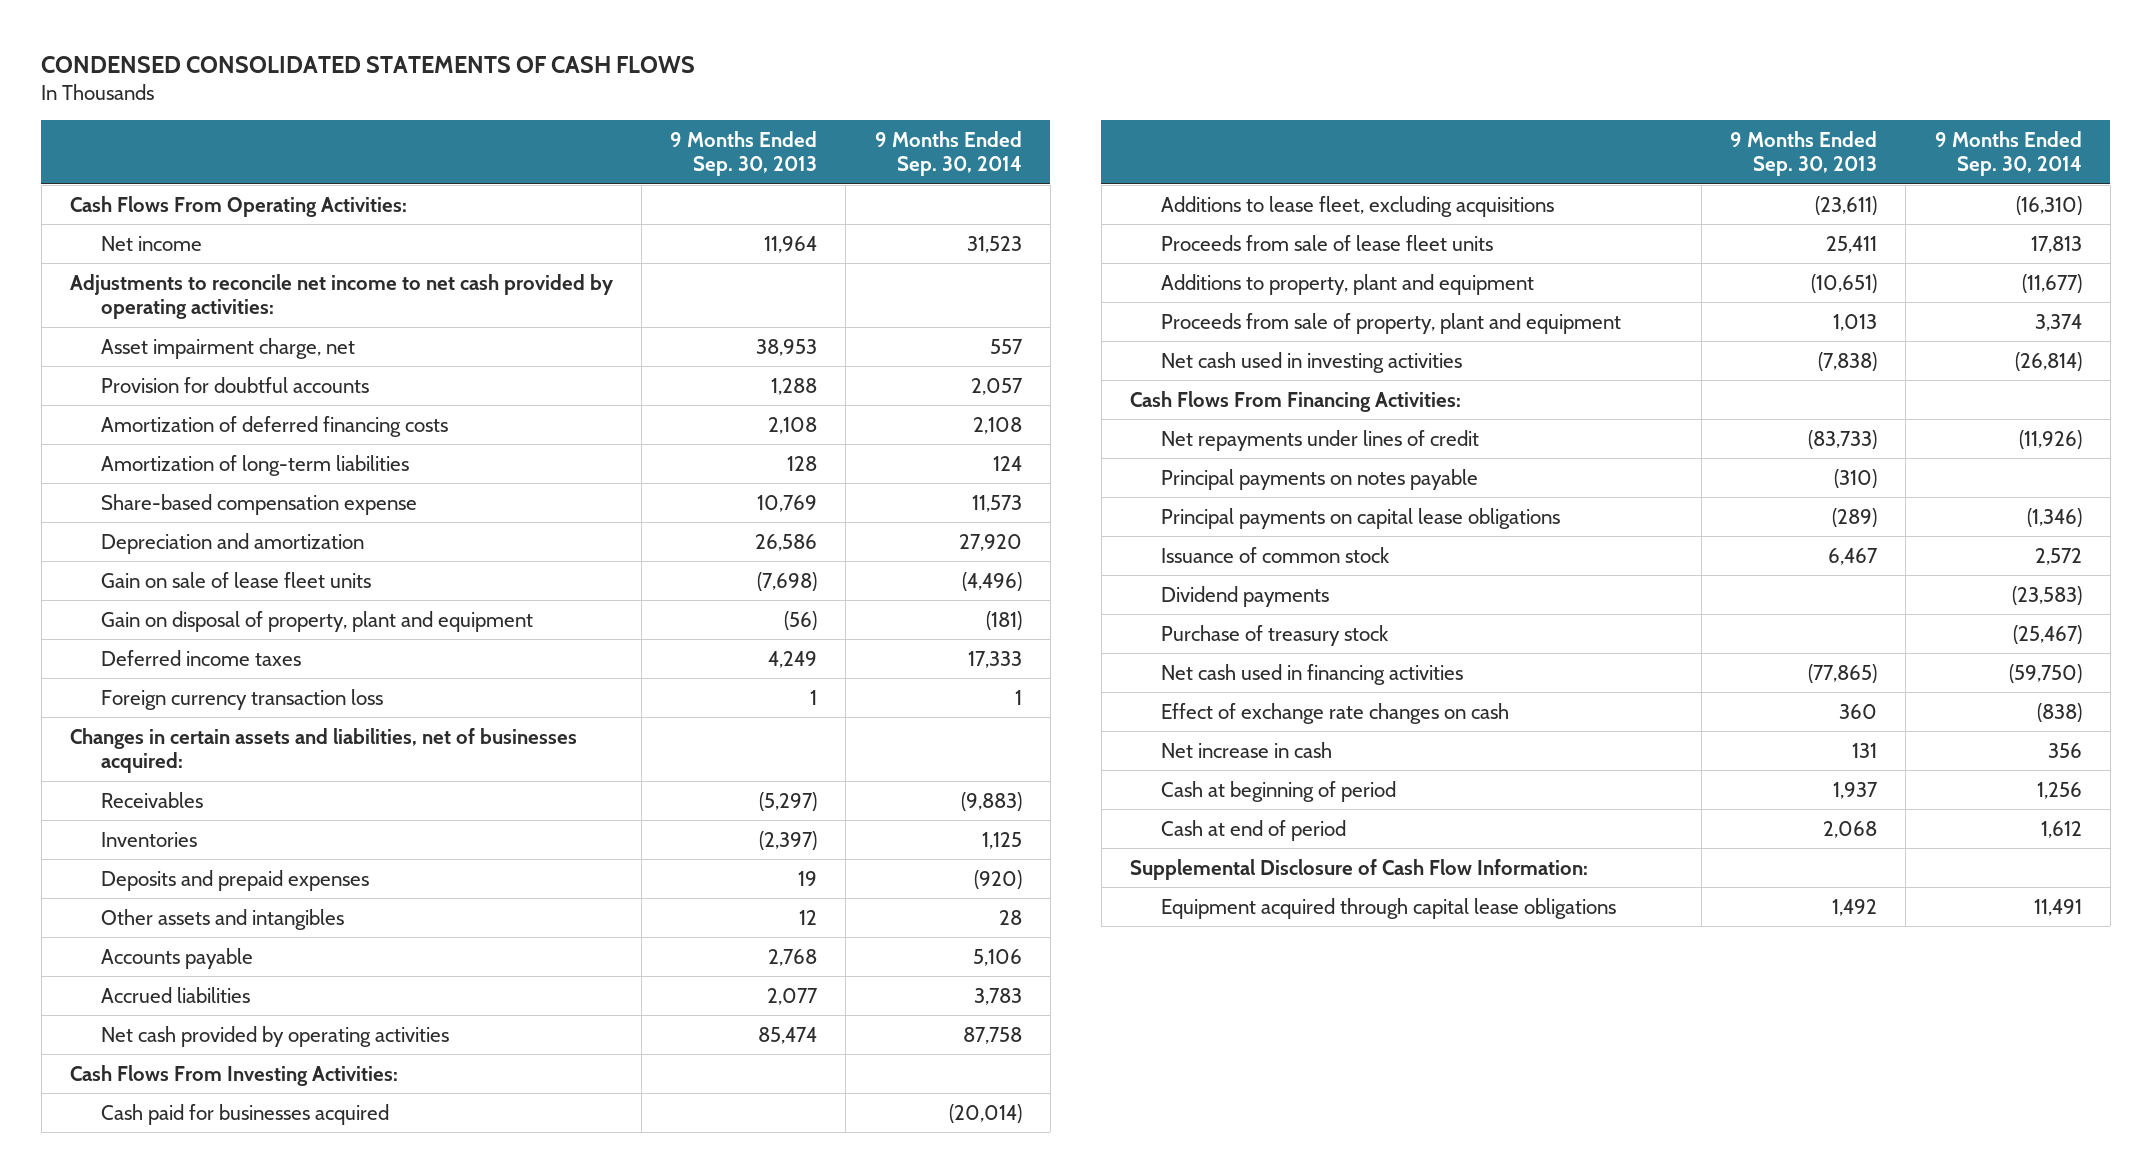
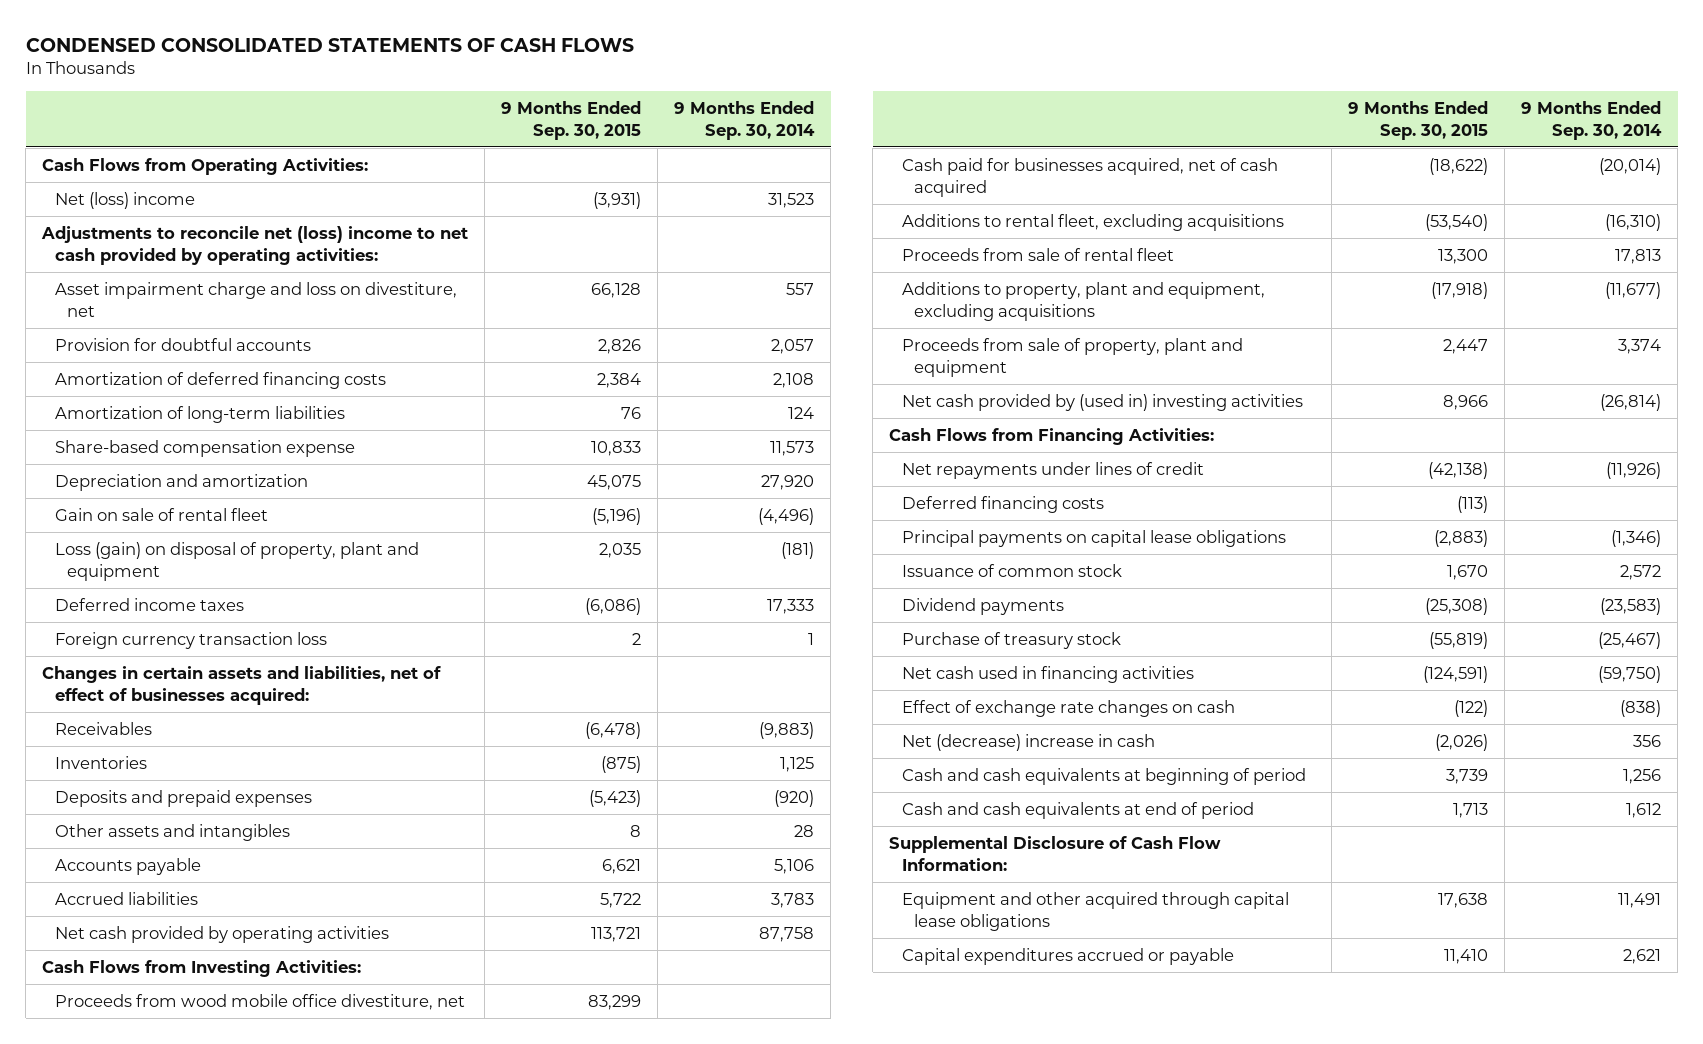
[670,131,818,177] 9 Months Ended Sep. 30, 2013 -> none
none -> [501,101,642,140] 9 Months Ended Sep. 30, 2015
[69,195,407,217] Cash Flows From Operating Activities: -> [42,158,369,176] Cash Flows from Operating Activities:
[101,235,203,251] Net income -> [54,192,195,210] Net (loss) income
[69,273,613,320] Adjustments to reconcile net income to net cash provided by operating activities: -> [41,226,469,265] Adjustments to reconcile net (loss) income to net cash provided by operating activities:
[101,337,356,359] Asset impairment charge, net -> [54,282,457,317] Asset impairment charge and loss on divestiture, net
[101,571,372,588] Gain on sale of lease fleet units -> [54,508,268,522] Gain on sale of rental fleet
[101,610,534,632] Gain on disposal of property, plant and equipment -> [54,542,419,581] Loss (gain) on disposal of property, plant and equipment
[69,727,577,774] Changes in certain assets and liabilities, net of businesses acquired: -> [42,666,442,705] Changes in certain assets and liabilities, net of effect of businesses acquired:
[69,1064,398,1086] Cash Flows From Investing Activities: -> [42,960,362,978] Cash Flows from Investing Activities:
none -> [54,994,465,1011] Proceeds from wood mobile office divestiture, net
[101,1103,390,1125] Cash paid for businesses acquired -> [901,158,1278,197] Cash paid for businesses acquired, net of cash acquired
[1161,195,1555,217] Additions to lease fleet, excluding acquisitions -> [901,214,1284,232] Additions to rental fleet, excluding acquisitions
[1161,234,1494,251] Proceeds from sale of lease fleet units -> [901,248,1174,262] Proceeds from sale of rental fleet
[1161,273,1535,295] Additions to property, plant and equipment -> [901,282,1265,321] Additions to property, plant and equipment, excluding acquisitions
[1161,351,1463,373] Net cash used in investing activities -> [901,394,1303,412] Net cash provided by (used in) investing activities
[1129,390,1461,412] Cash Flows From Financing Activities: -> [889,428,1215,446] Cash Flows from Financing Activities:
[1161,468,1479,490] Principal payments on notes payable -> none
none -> [901,496,1104,514] Deferred financing costs
[1161,741,1333,758] Net increase in cash -> [901,734,1155,752] Net (decrease) increase in cash
[1161,780,1397,802] Cash at beginning of period -> [901,768,1306,786] Cash and cash equivalents at beginning of period
[1161,819,1347,841] Cash at end of period -> [901,802,1254,820] Cash and cash equivalents at end of period
[1161,897,1617,919] Equipment acquired through capital lease obligations -> [901,892,1289,931] Equipment and other acquired through capital lease obligations
none -> [901,948,1234,966] Capital expenditures accrued or payable

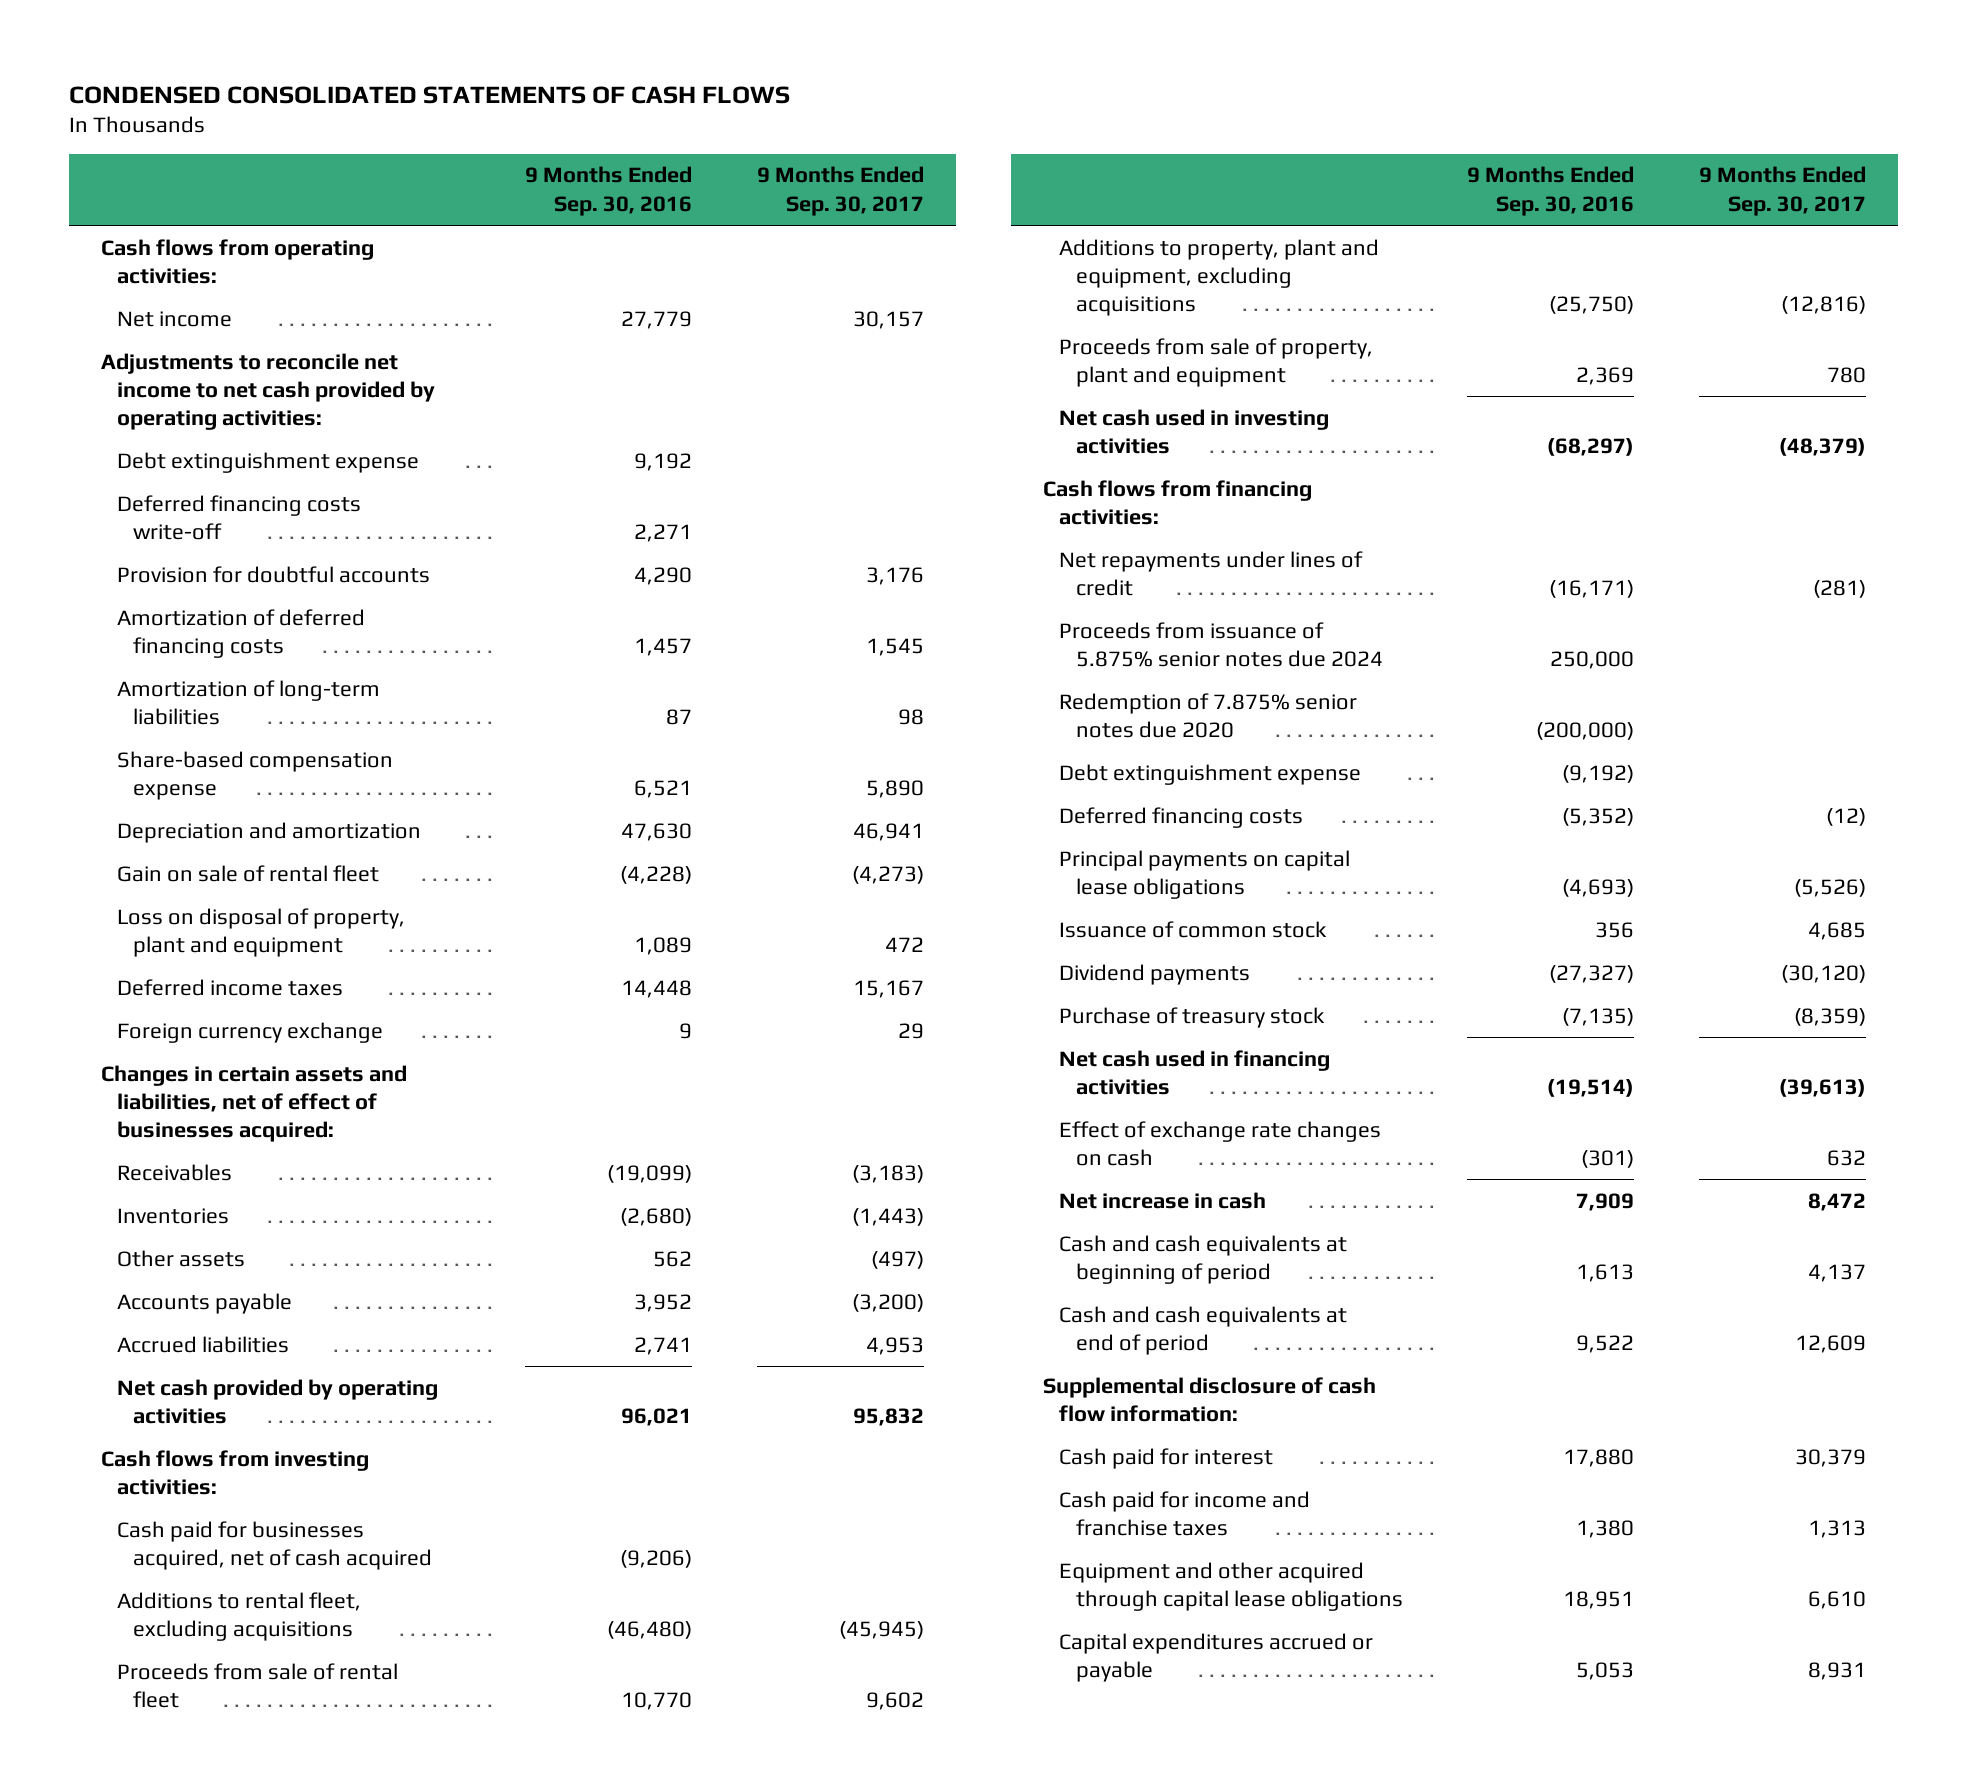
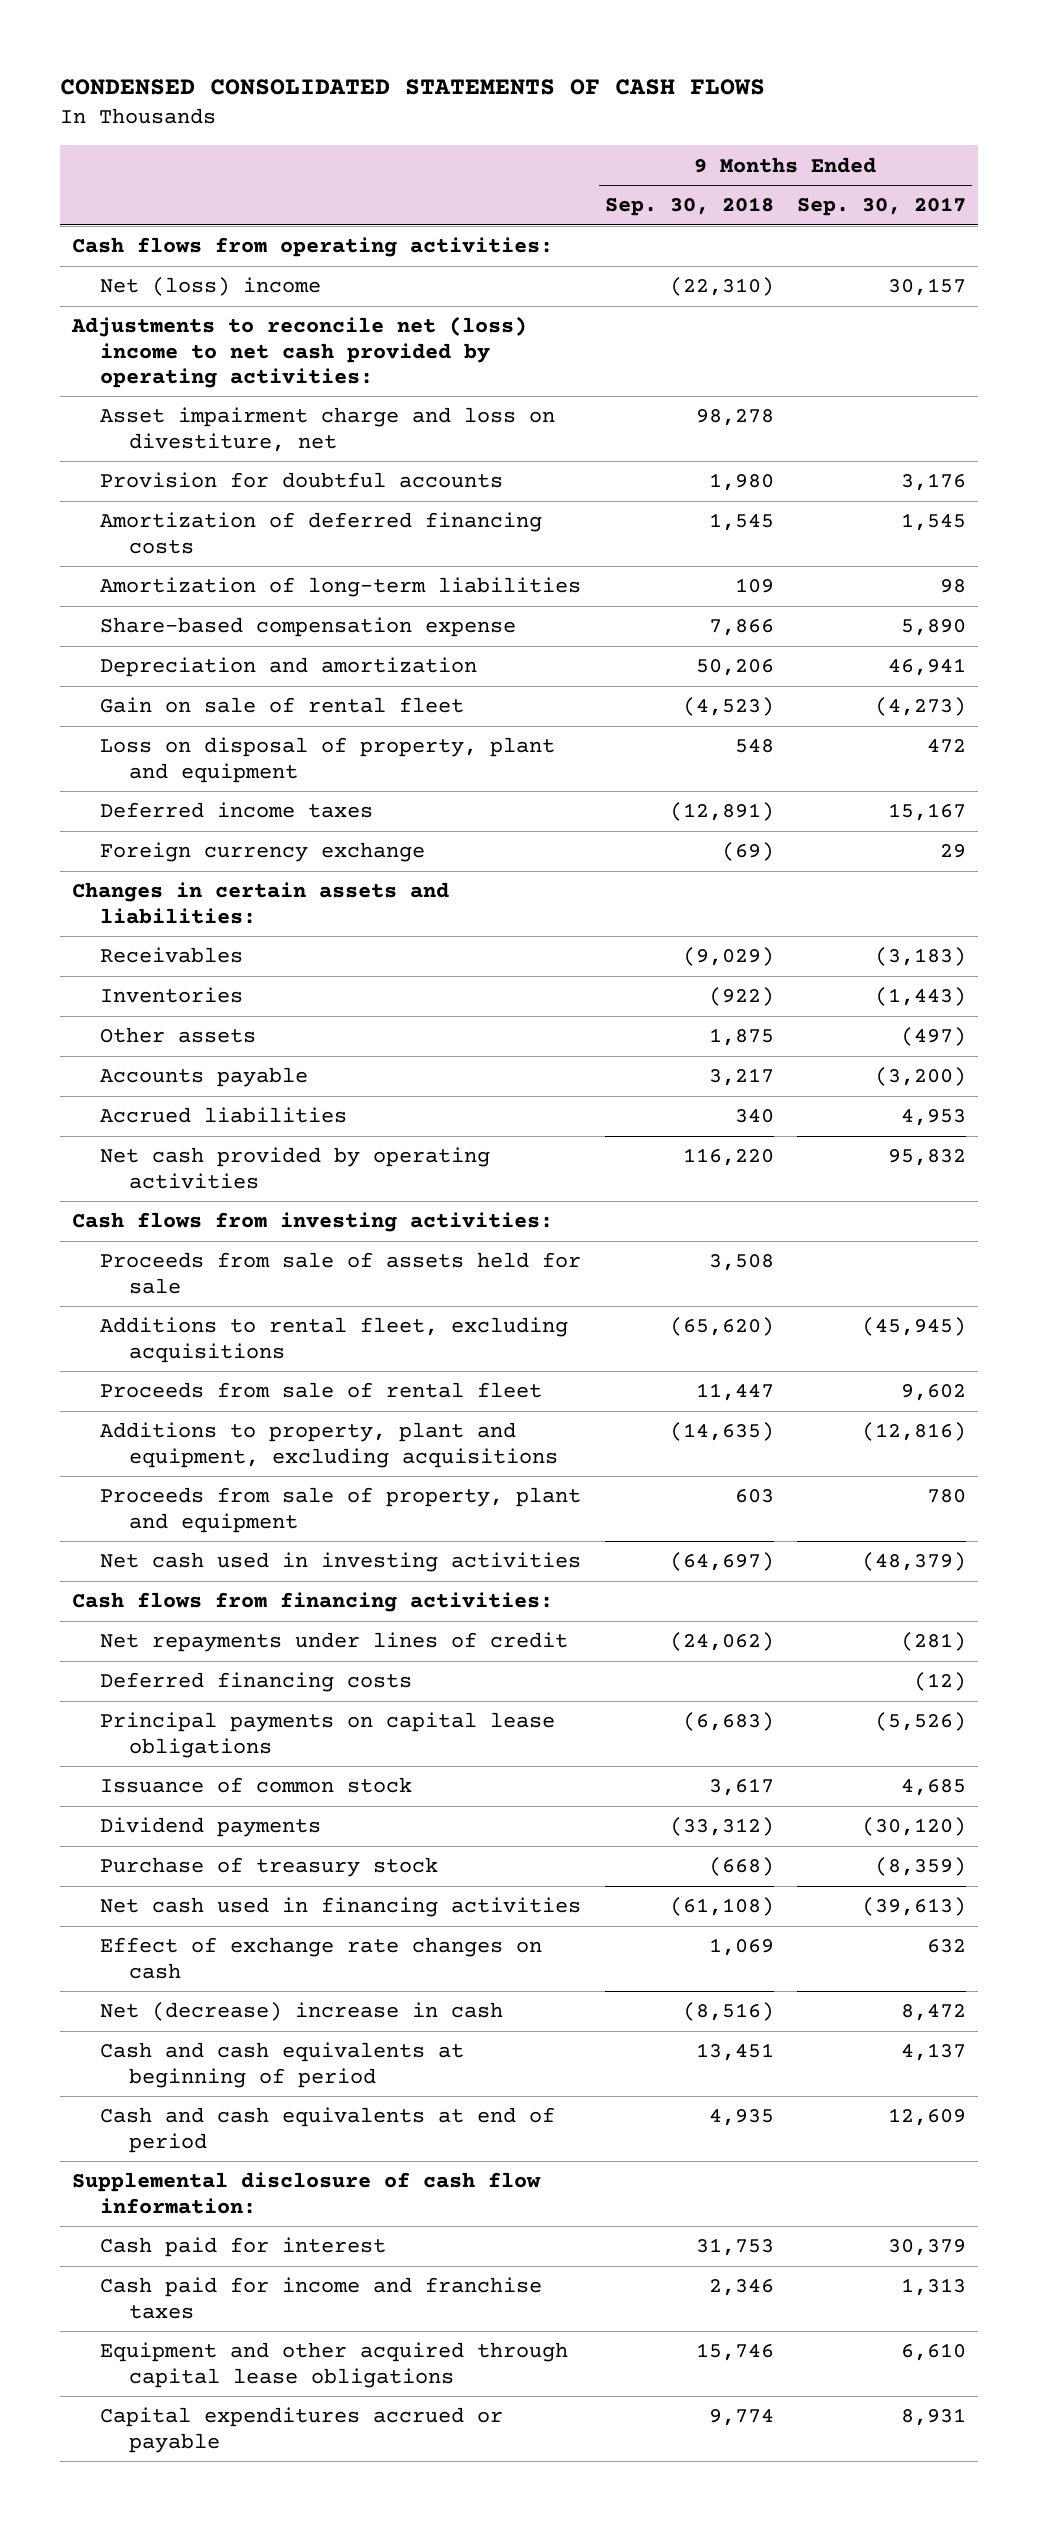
[525,166,693,216] 9 Months Ended Sep. 30, 2016 -> none
none -> [604,197,774,217] Sep. 30, 2018
[117,451,420,473] Debt extinguishment expense -> none
[117,494,362,540] Deferred financing costs write-off -> none
[117,310,233,327] Net income -> [100,277,322,297] Net (loss) income
[100,352,436,431] Adjustments to reconcile net income to net cash provided by operating activities: -> [70,316,527,388] Adjustments to reconcile net (loss) income to net cash provided by operating activities:
none -> [100,407,556,452] Asset impairment charge and loss on divestiture, net
[100,1064,407,1143] Changes in certain assets and liabilities, net of effect of businesses acquired: -> [71,882,449,924] Changes in certain assets and liabilities:
[117,1520,433,1570] Cash paid for businesses acquired, net of cash acquired -> none
none -> [100,1252,582,1294] Proceeds from sale of assets held for sale
[1059,621,1383,667] Proceeds from issuance of 5.875% senior notes due 2024 -> none
[1059,692,1358,738] Redemption of 7.875% senior notes due 2020 -> none
[1059,763,1362,785] Debt extinguishment expense -> none
[1059,1191,1267,1209] Net increase in cash -> [100,2002,504,2022] Net (decrease) increase in cash

